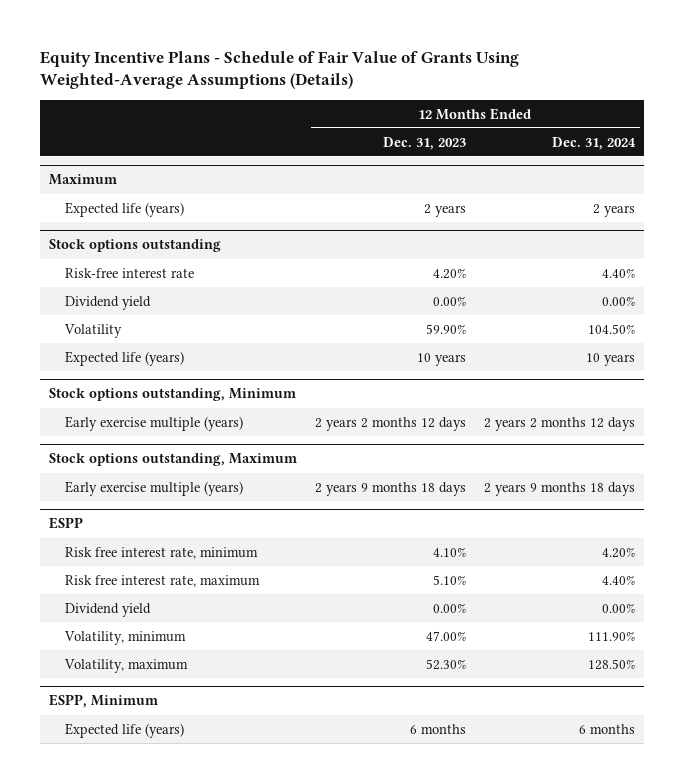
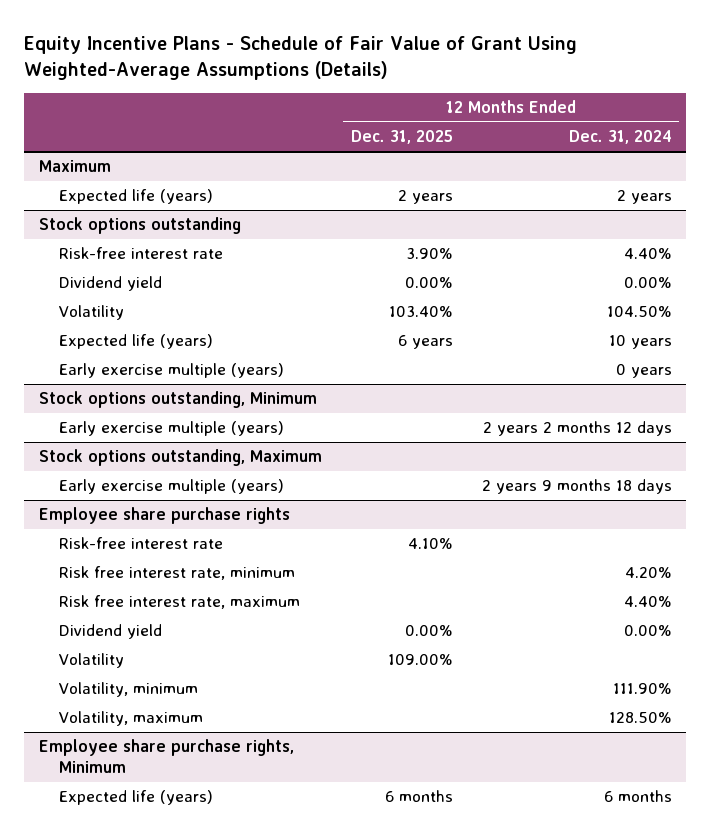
[39,50,519,90] Equity Incentive Plans - Schedule of Fair Value of Grants Using Weighted-Average Assumptions (Details) -> [24,36,578,81] Equity Incentive Plans - Schedule of Fair Value of Grant Using Weighted-Average Assumptions (Details)
[383,136,467,150] Dec. 31, 2023 -> none
none -> [350,130,453,145] Dec. 31, 2025
none -> [59,363,285,379] Early exercise multiple (years)
[48,517,83,530] ESPP -> [38,507,290,525] Employee share purchase rights
none -> [59,537,224,550] Risk-free interest rate
none -> [59,653,125,669] Volatility
[48,694,158,709] ESPP, Minimum -> none
none -> [38,739,294,774] Employee share purchase rights, Minimum

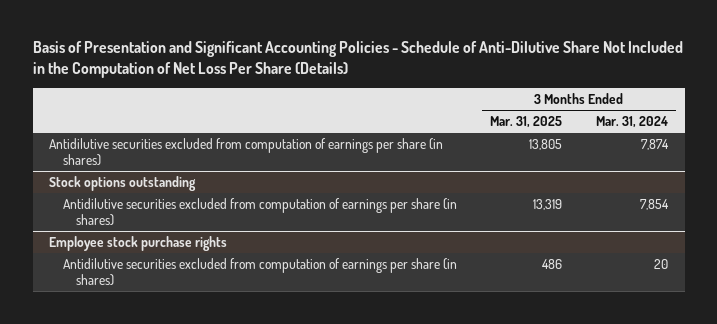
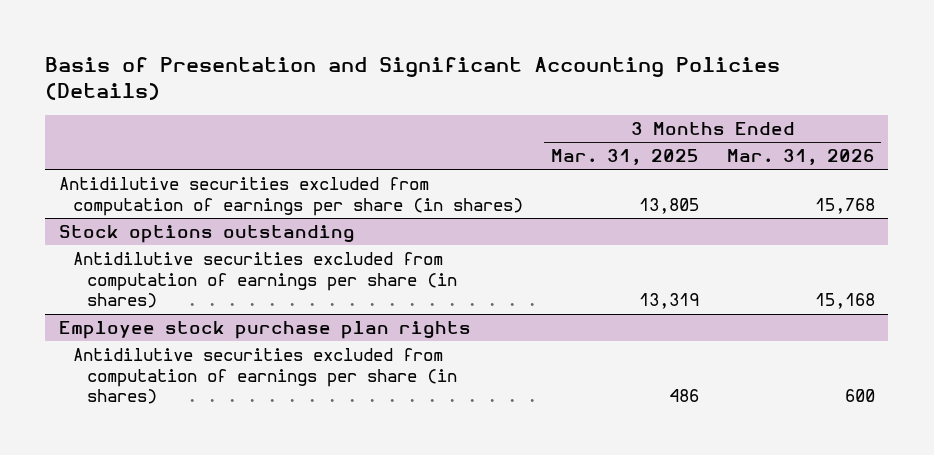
[32,41,683,79] Basis of Presentation and Significant Accounting Policies - Schedule of Anti-Dilutive Share Not Included in the Computation of Net Loss Per Share (Details) -> [45,56,781,101] Basis of Presentation and Significant Accounting Policies (Details)
[595,116,668,129] Mar. 31, 2024 -> none
none -> [726,149,875,166] Mar. 31, 2026
[49,236,228,252] Employee stock purchase rights -> [59,320,472,339] Employee stock purchase plan rights

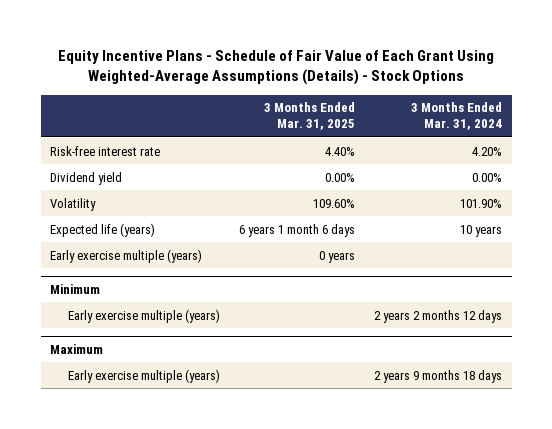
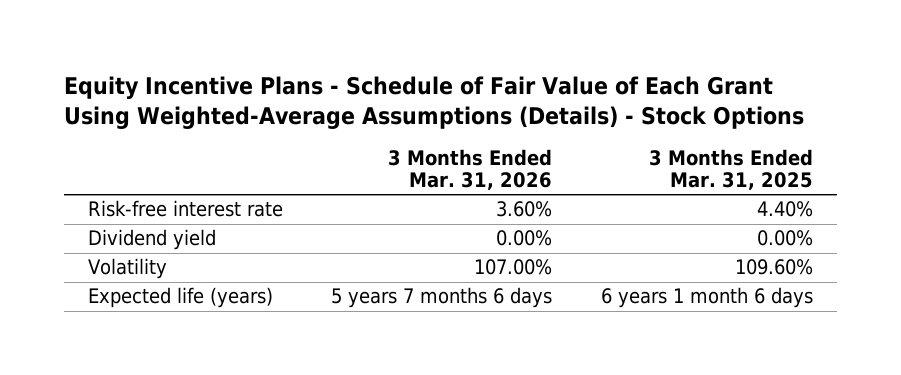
[411,102,503,131] 3 Months Ended Mar. 31, 2024 -> none
none -> [388,148,553,191] 3 Months Ended Mar. 31, 2026
[50,248,203,263] Early exercise multiple (years) -> none
[50,283,101,294] Minimum -> none
[67,308,220,323] Early exercise multiple (years) -> none
[50,343,104,354] Maximum -> none
[67,368,220,383] Early exercise multiple (years) -> none

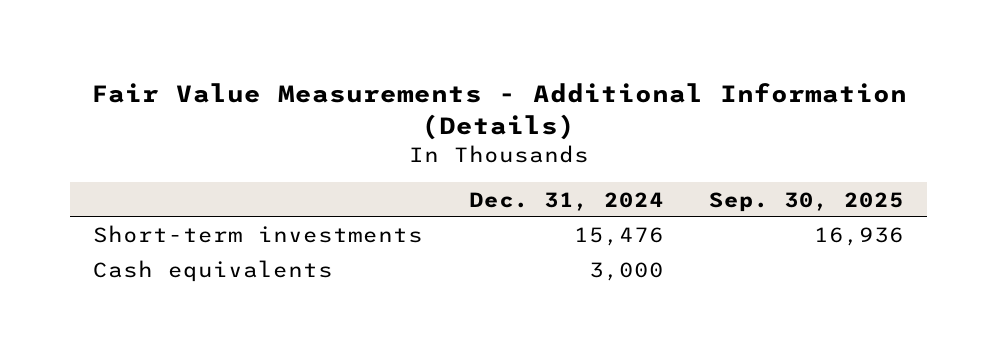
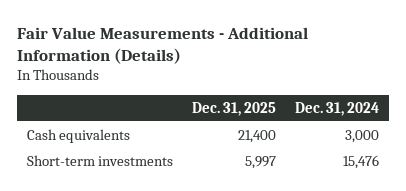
[709,191,905,212] Sep. 30, 2025 -> none
none -> [191,101,276,116] Dec. 31, 2025
[92,225,423,244] Short-term investments -> [26,154,173,166] Short-term investments

